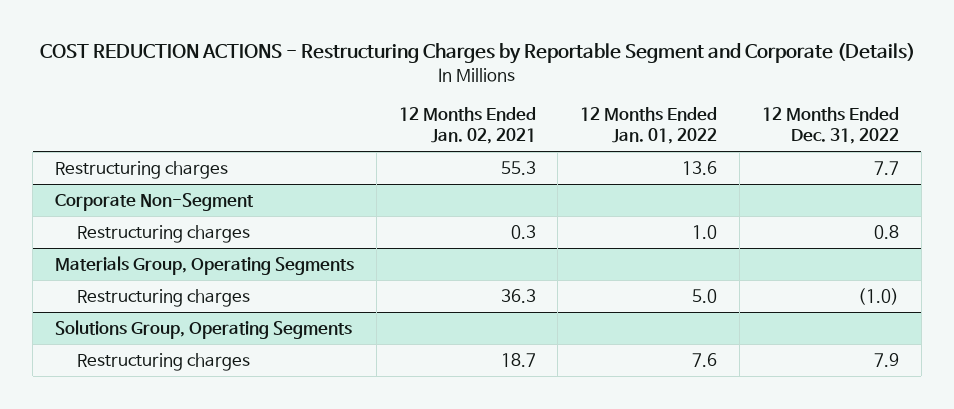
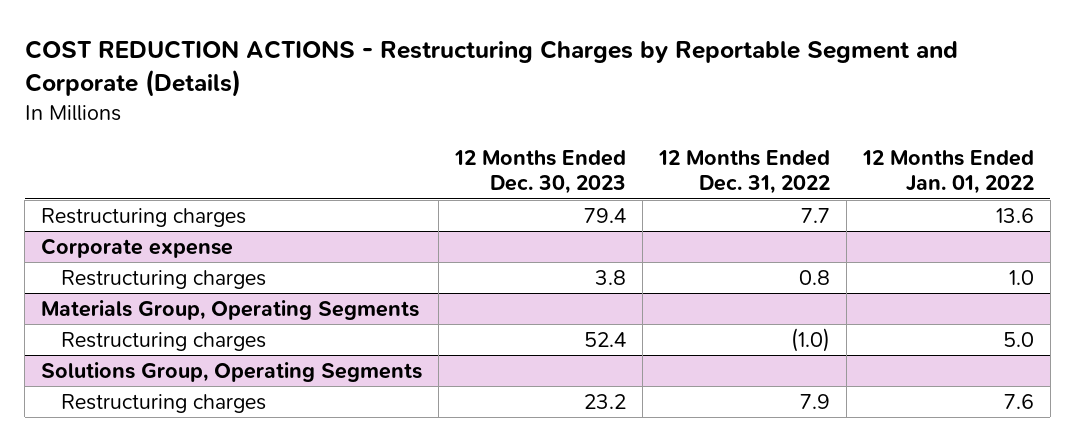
[398,106,536,145] 12 Months Ended Jan. 02, 2021 -> none
none -> [453,149,626,195] 12 Months Ended Dec. 30, 2023
[54,192,254,211] Corporate Non-Segment -> [41,237,234,258] Corporate expense

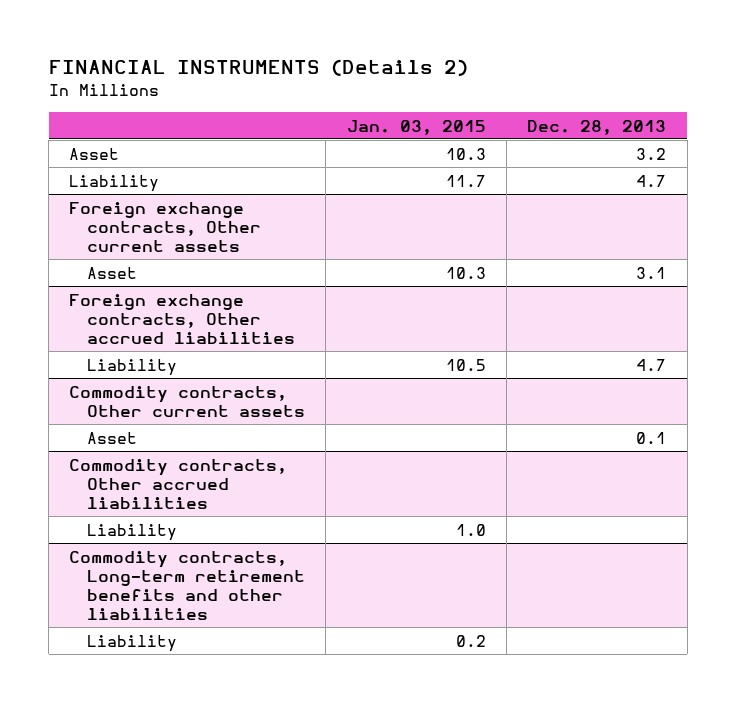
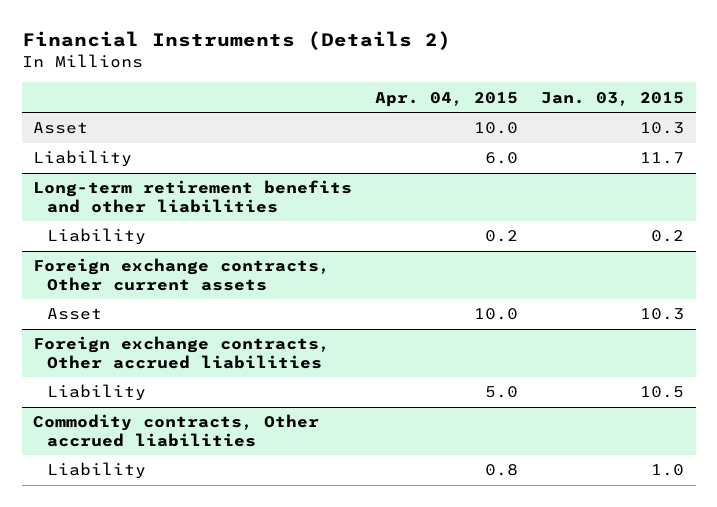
[48,58,468,76] FINANCIAL INSTRUMENTS (Details 2) -> [21,30,451,50] Financial Instruments (Details 2)
[527,119,667,135] Dec. 28, 2013 -> none
none -> [375,91,519,107] Apr. 04, 2015
none -> [33,180,353,213] Long-term retirement benefits and other liabilities
none -> [47,228,147,246] Liability
[69,385,305,417] Commodity contracts, Other current assets -> none
[86,431,137,444] Asset -> none
[69,550,305,620] Commodity contracts, Long-term retirement benefits and other liabilities -> none
[86,634,177,652] Liability -> none

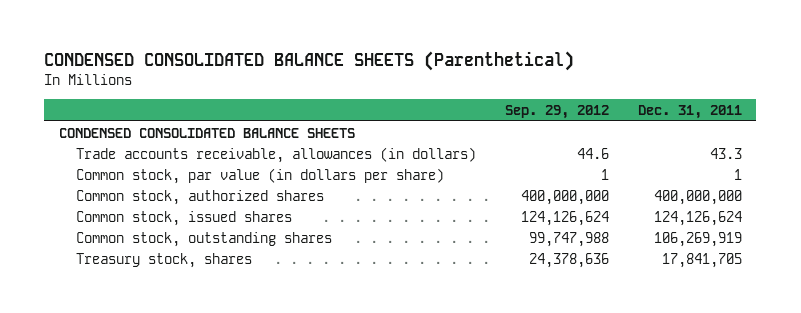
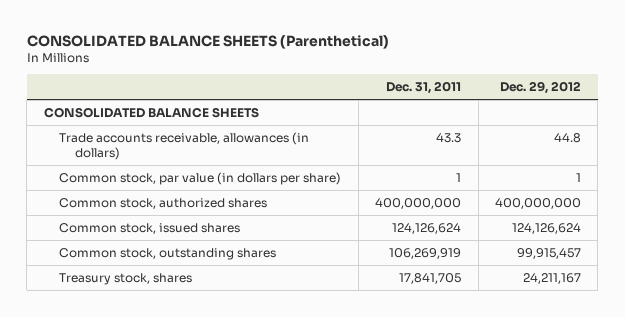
[44,51,575,72] CONDENSED CONSOLIDATED BALANCE SHEETS (Parenthetical) -> [26,34,389,49] CONSOLIDATED BALANCE SHEETS (Parenthetical)
[504,105,609,120] Sep. 29, 2012 -> none
none -> [499,81,581,95] Dec. 29, 2012
[58,127,355,138] CONDENSED CONSOLIDATED BALANCE SHEETS -> [43,106,259,118] CONSOLIDATED BALANCE SHEETS

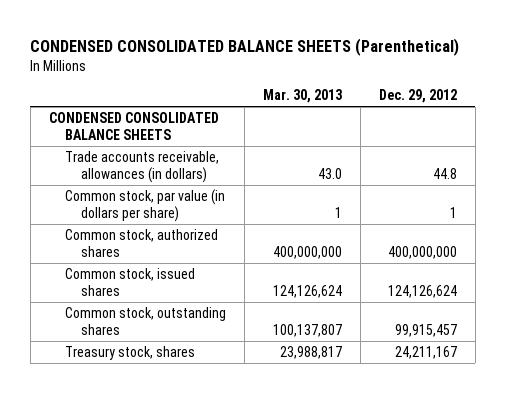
[26,34,389,49] CONSOLIDATED BALANCE SHEETS (Parenthetical) -> [30,37,460,56] CONDENSED CONSOLIDATED BALANCE SHEETS (Parenthetical)
[386,81,462,95] Dec. 31, 2011 -> none
none -> [262,89,342,104] Mar. 30, 2013
[43,106,259,118] CONSOLIDATED BALANCE SHEETS -> [48,111,219,141] CONDENSED CONSOLIDATED BALANCE SHEETS

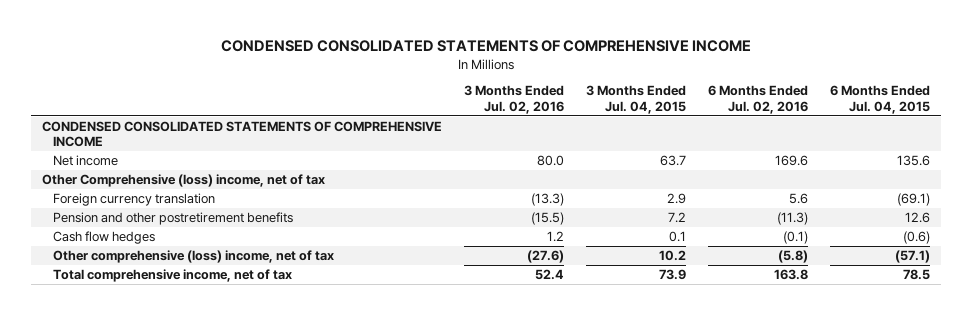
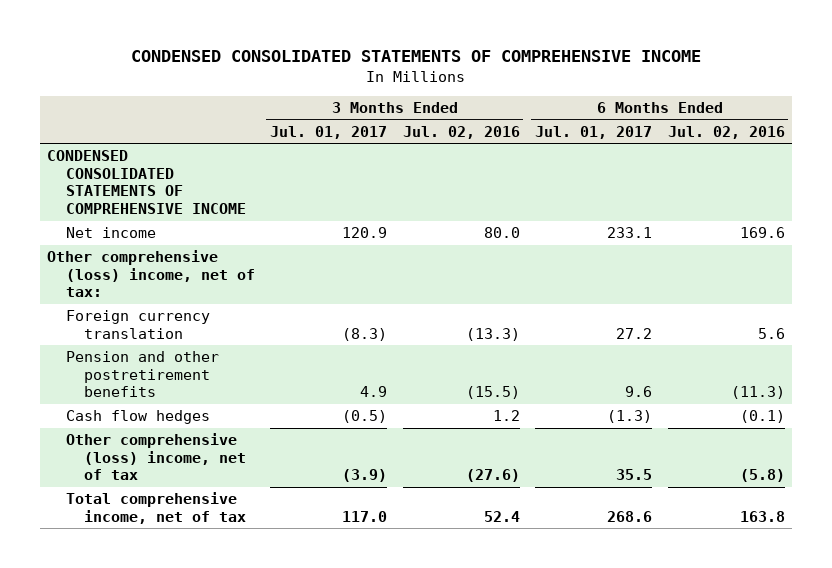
[586,85,687,114] 3 Months Ended Jul. 04, 2015 -> none
[830,85,931,114] 6 Months Ended Jul. 04, 2015 -> none
none -> [270,125,388,139] Jul. 01, 2017
none -> [535,125,653,139] Jul. 01, 2017
[42,173,326,187] Other Comprehensive (loss) income, net of tax -> [47,250,255,298] Other comprehensive (loss) income, net of tax:

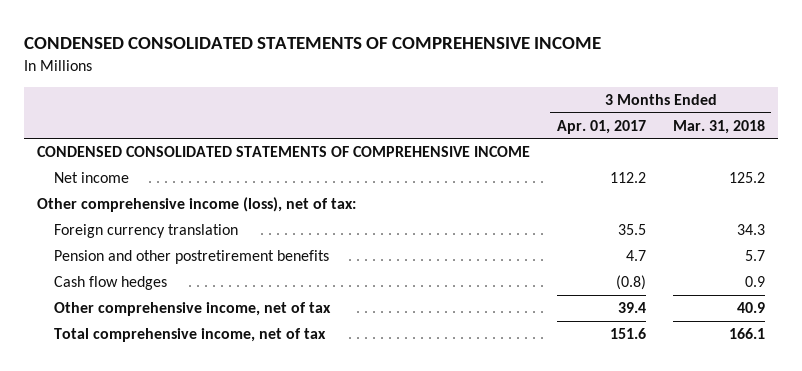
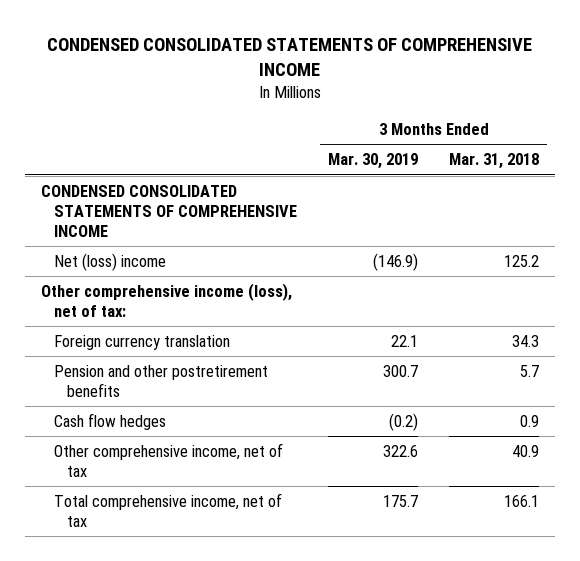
[556,119,646,134] Apr. 01, 2017 -> none
none -> [328,153,419,170] Mar. 30, 2019
[54,172,130,184] Net income -> [54,252,167,271] Net (loss) income

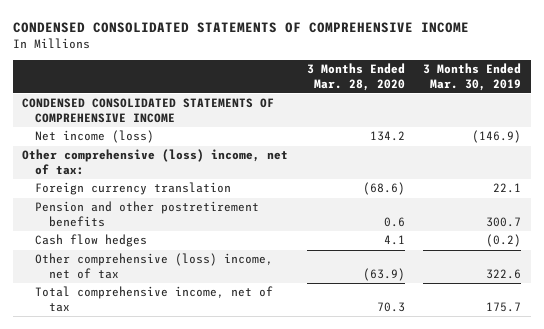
[449,153,540,170] Mar. 31, 2018 -> none
none -> [306,63,405,91] 3 Months Ended Mar. 28, 2020
[54,252,167,271] Net (loss) income -> [35,130,155,144] Net income (loss)
[40,282,292,317] Other comprehensive income (loss), net of tax: -> [22,149,289,176] Other comprehensive (loss) income, net of tax:
[54,442,284,477] Other comprehensive income, net of tax -> [35,253,274,280] Other comprehensive (loss) income, net of tax

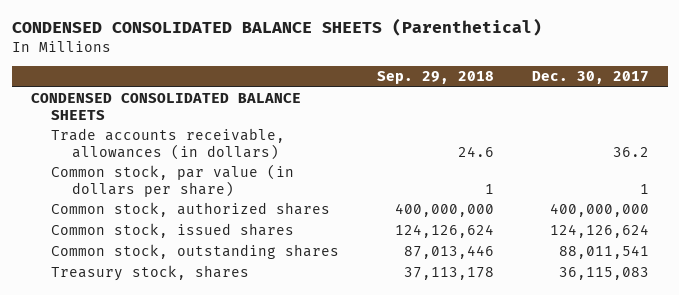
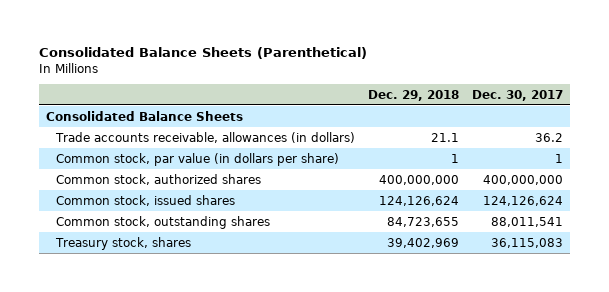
[11,18,542,37] CONDENSED CONSOLIDATED BALANCE SHEETS (Parenthetical) -> [39,47,368,60] Consolidated Balance Sheets (Parenthetical)
[376,71,494,85] Sep. 29, 2018 -> none
none -> [368,89,460,101] Dec. 29, 2018
[30,93,301,120] CONDENSED CONSOLIDATED BALANCE SHEETS -> [45,110,243,121] Consolidated Balance Sheets

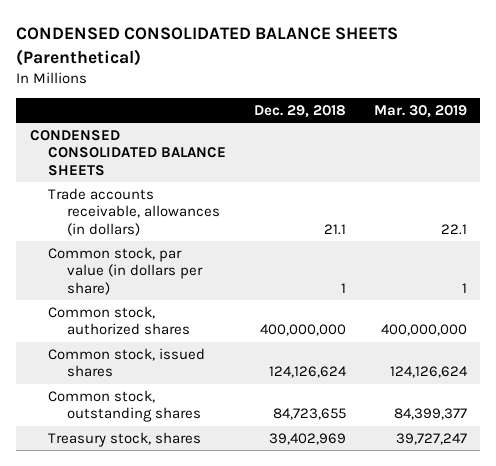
[39,47,368,60] Consolidated Balance Sheets (Parenthetical) -> [15,27,398,66] CONDENSED CONSOLIDATED BALANCE SHEETS (Parenthetical)
[472,89,564,101] Dec. 30, 2017 -> none
none -> [373,104,467,118] Mar. 30, 2019
[45,110,243,121] Consolidated Balance Sheets -> [29,129,227,177] CONDENSED CONSOLIDATED BALANCE SHEETS

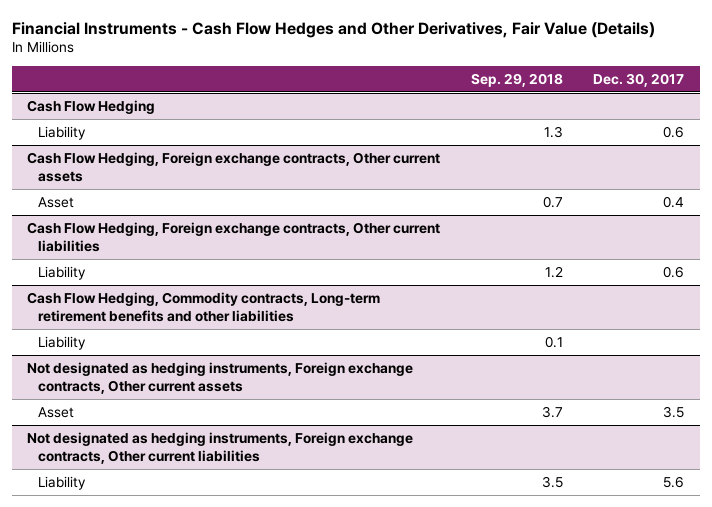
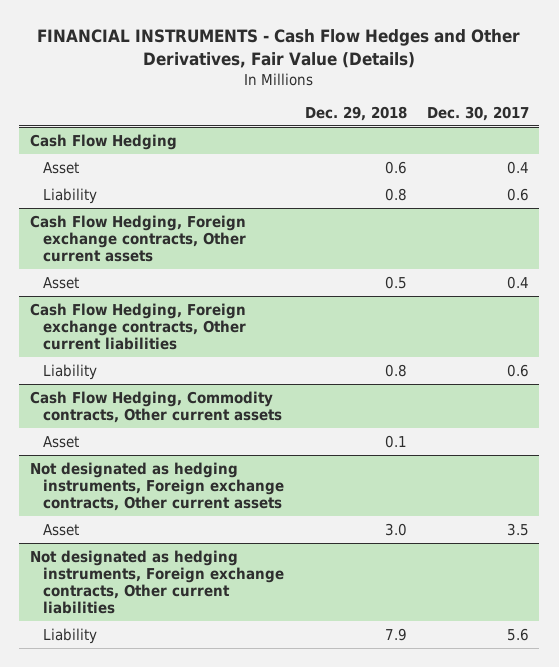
[12,21,656,38] Financial Instruments - Cash Flow Hedges and Other Derivatives, Fair Value (Details) -> [37,29,521,68] FINANCIAL INSTRUMENTS - Cash Flow Hedges and Other Derivatives, Fair Value (Details)
[470,72,563,87] Sep. 29, 2018 -> none
none -> [304,105,407,121] Dec. 29, 2018
none -> [42,161,79,174] Asset
[27,291,381,322] Cash Flow Hedging, Commodity contracts, Long-term retirement benefits and other liabilities -> none
[37,335,86,350] Liability -> none
none -> [29,390,282,423] Cash Flow Hedging, Commodity contracts, Other current assets
none -> [42,435,79,448] Asset

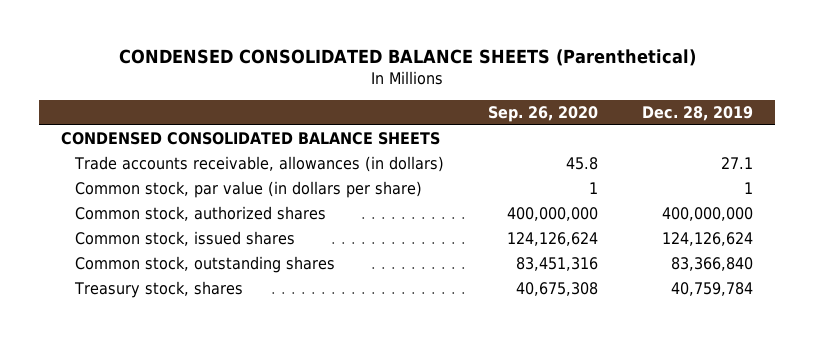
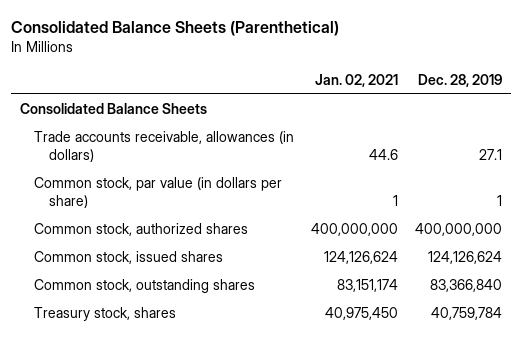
[118,48,696,66] CONDENSED CONSOLIDATED BALANCE SHEETS (Parenthetical) -> [11,20,340,36] Consolidated Balance Sheets (Parenthetical)
[488,105,599,122] Sep. 26, 2020 -> none
none -> [315,73,399,87] Jan. 02, 2021
[60,132,440,146] CONDENSED CONSOLIDATED BALANCE SHEETS -> [19,103,207,115] Consolidated Balance Sheets

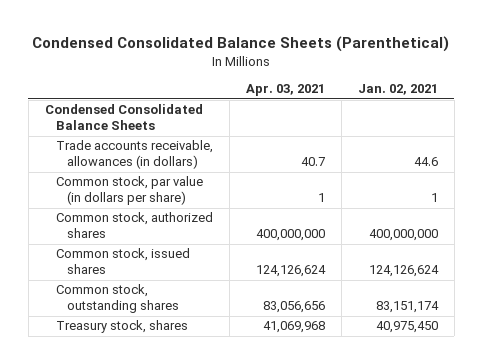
[11,20,340,36] Consolidated Balance Sheets (Parenthetical) -> [32,36,450,53] Condensed Consolidated Balance Sheets (Parenthetical)
[418,73,503,87] Dec. 28, 2019 -> none
none -> [245,84,325,97] Apr. 03, 2021
[19,103,207,115] Consolidated Balance Sheets -> [44,104,203,131] Condensed Consolidated Balance Sheets

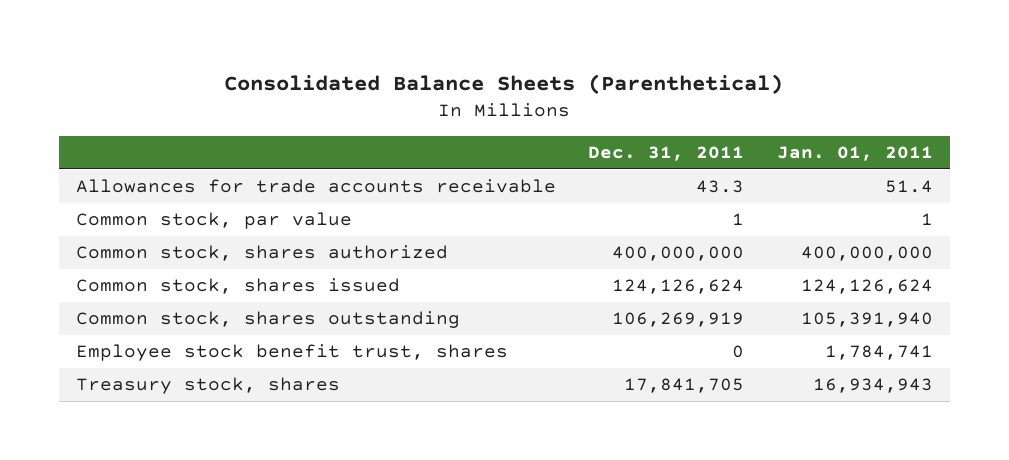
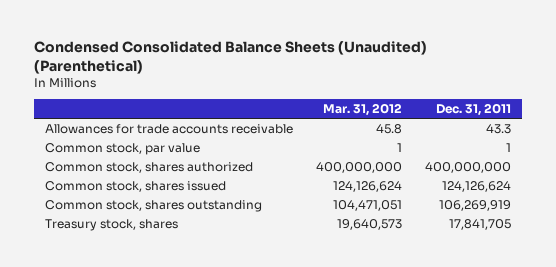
[224,73,784,94] Consolidated Balance Sheets (Parenthetical) -> [33,41,427,74] Condensed Consolidated Balance Sheets (Unaudited) (Parenthetical)
[777,146,934,162] Jan. 01, 2011 -> none
none -> [322,102,402,116] Mar. 31, 2012
[75,344,508,362] Employee stock benefit trust, shares -> none

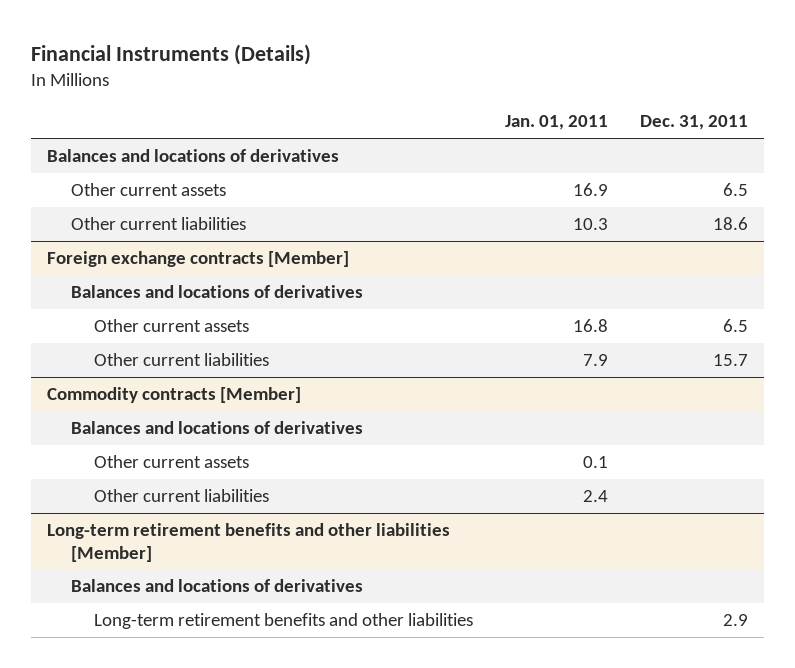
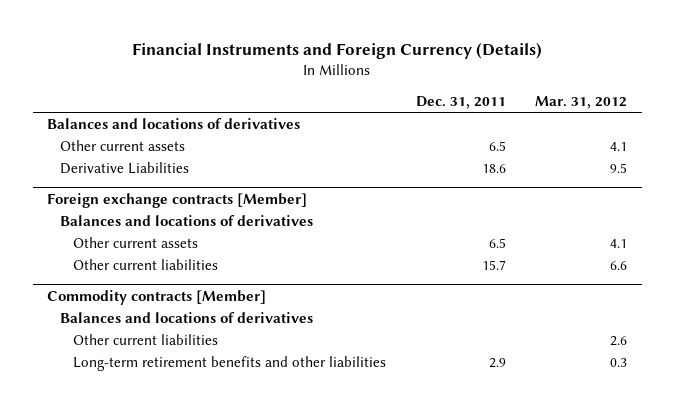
[31,43,312,65] Financial Instruments (Details) -> [132,42,543,60] Financial Instruments and Foreign Currency (Details)
[504,115,608,131] Jan. 01, 2011 -> none
none -> [535,95,628,109] Mar. 31, 2012
[70,216,246,230] Other current liabilities -> [60,161,190,174] Derivative Liabilities
[93,454,249,468] Other current assets -> none
[47,522,451,562] Long-term retirement benefits and other liabilities [Member] -> none
[70,578,363,592] Balances and locations of derivatives -> none

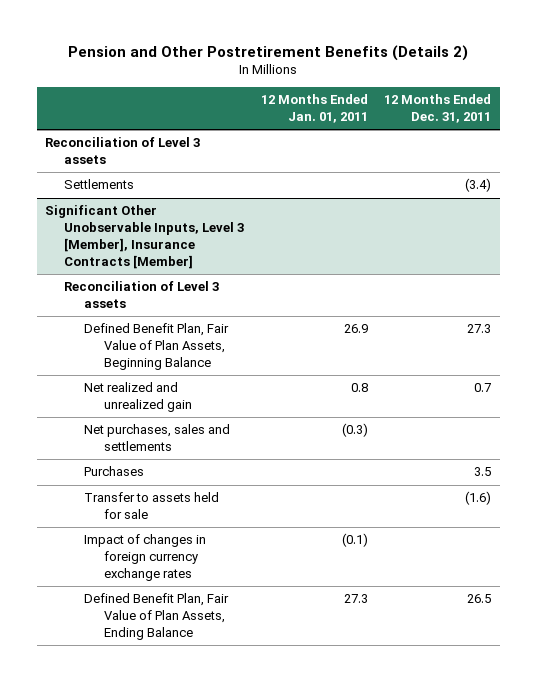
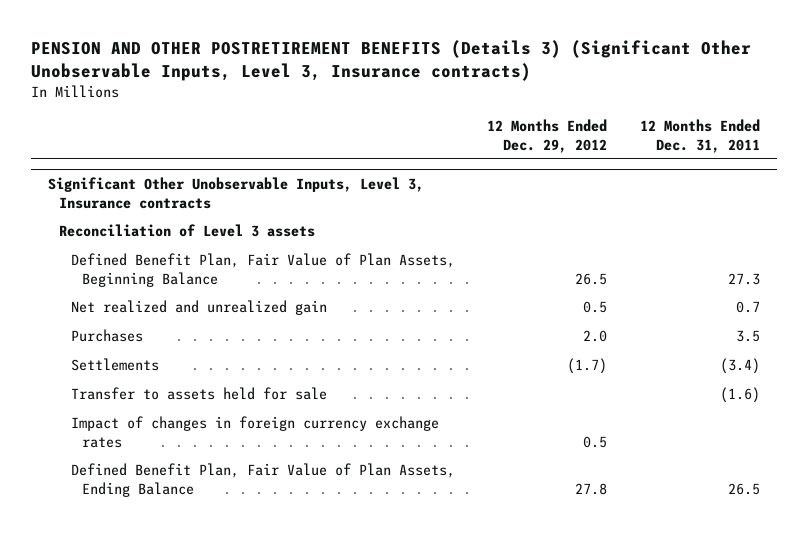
[68,44,469,61] Pension and Other Postretirement Benefits (Details 2) -> [31,40,752,81] PENSION AND OTHER POSTRETIREMENT BENEFITS (Details 3) (Significant Other Unobservable Inputs, Level 3, Insurance contracts)
[260,94,368,124] 12 Months Ended Jan. 01, 2011 -> none
none -> [487,118,608,153] 12 Months Ended Dec. 29, 2012
[44,137,200,165] Reconciliation of Level 3 assets -> none
[64,179,135,190] Settlements -> none
[44,205,245,269] Significant Other Unobservable Inputs, Level 3 [Member], Insurance Contracts [Member] -> [47,176,424,209] Significant Other Unobservable Inputs, Level 3, Insurance contracts
[84,424,231,452] Net purchases, sales and settlements -> none
none -> [70,358,159,372] Settlements

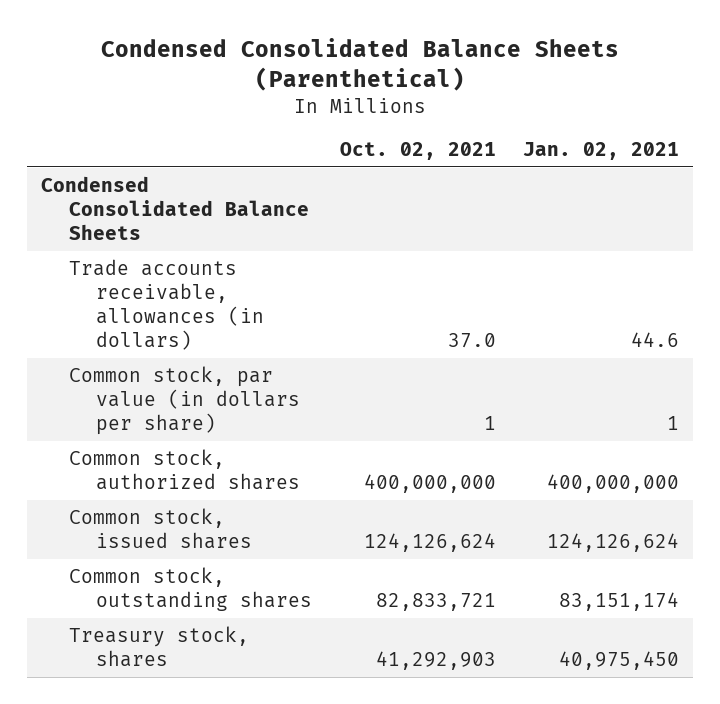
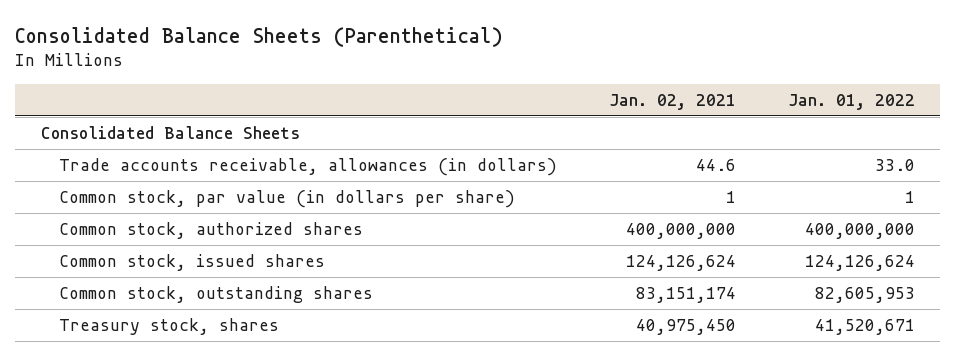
[100,38,619,91] Condensed Consolidated Balance Sheets (Parenthetical) -> [15,26,504,47] Consolidated Balance Sheets (Parenthetical)
[339,142,496,161] Oct. 02, 2021 -> none
none -> [787,94,915,111] Jan. 01, 2022
[41,176,309,240] Condensed Consolidated Balance Sheets -> [41,125,301,139] Consolidated Balance Sheets

